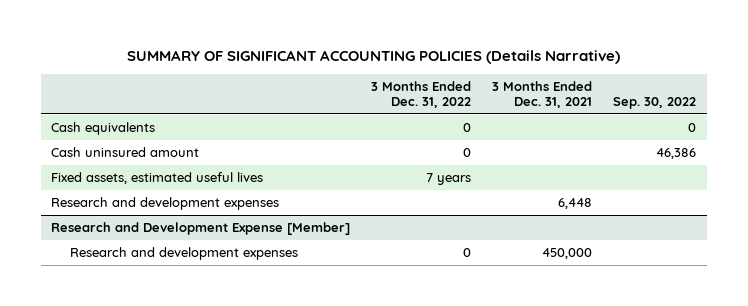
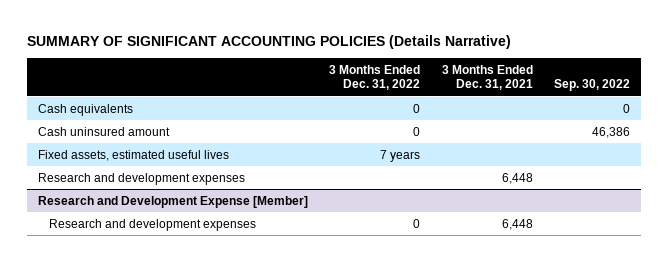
[542,247,593,259] 450,000 -> [501,218,533,230] 6,448

